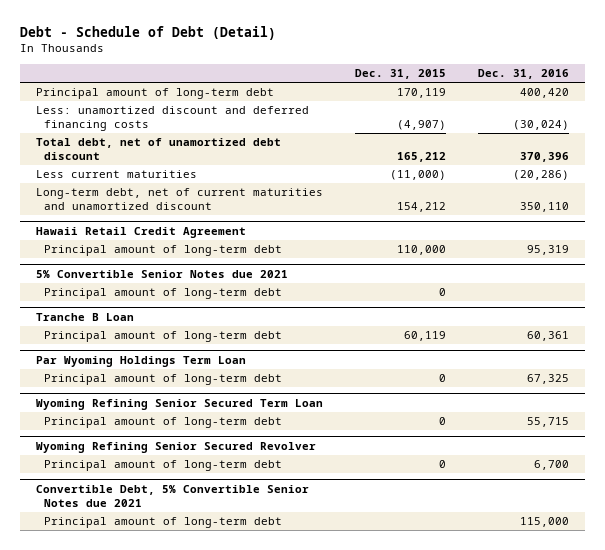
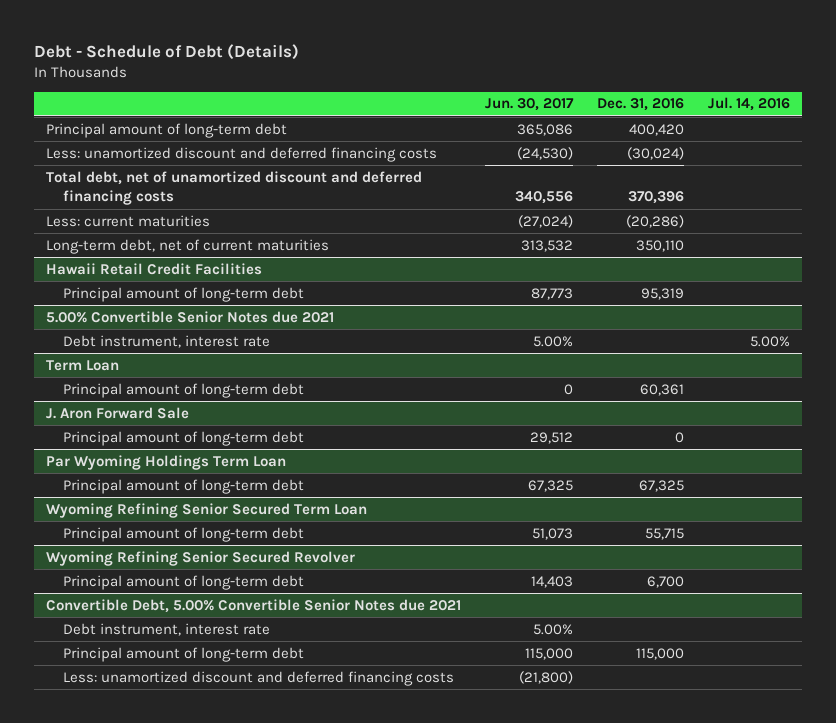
[19,26,276,41] Debt - Schedule of Debt (Detail) -> [33,43,299,60] Debt - Schedule of Debt (Details)
[354,68,446,79] Dec. 31, 2015 -> none
none -> [484,98,574,112] Jun. 30, 2017
none -> [707,97,790,112] Jul. 14, 2016
[35,138,281,160] Total debt, net of unamortized debt discount -> [45,170,422,206] Total debt, net of unamortized discount and deferred financing costs
[35,170,197,179] Less current maturities -> [45,214,210,227] Less: current maturities
[35,188,323,210] Long-term debt, net of current maturities and unamortized discount -> [45,238,329,254] Long-term debt, net of current maturities
[35,227,246,239] Hawaii Retail Credit Agreement -> [45,262,262,275] Hawaii Retail Credit Facilities
[44,288,283,300] Principal amount of long-term debt -> none
[35,270,288,279] 5% Convertible Senior Notes due 2021 -> [45,310,334,323] 5.00% Convertible Senior Notes due 2021
none -> [63,334,271,348] Debt instrument, interest rate
[35,313,134,322] Tranche B Loan -> [45,359,119,371] Term Loan
none -> [45,406,189,419] J. Aron Forward Sale
none -> [63,430,305,446] Principal amount of long-term debt
[35,485,309,507] Convertible Debt, 5% Convertible Senior Notes due 2021 -> [45,598,461,613] Convertible Debt, 5.00% Convertible Senior Notes due 2021
none -> [63,622,271,636] Debt instrument, interest rate
none -> [63,670,455,686] Less: unamortized discount and deferred financing costs

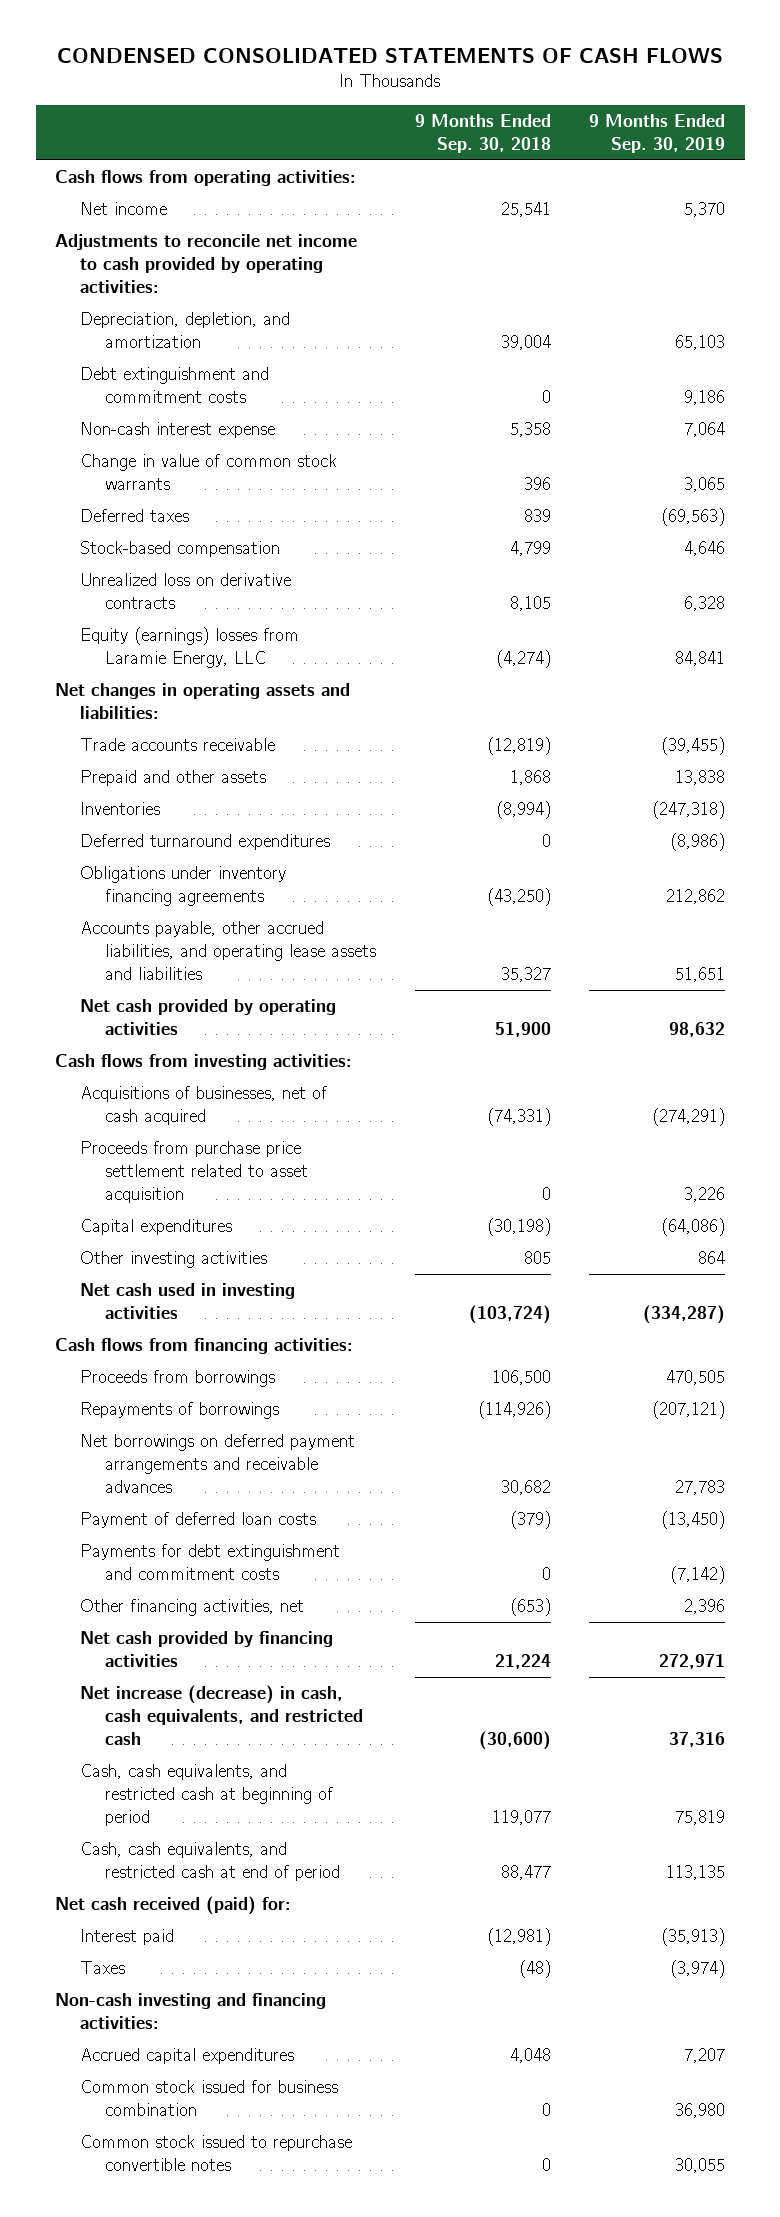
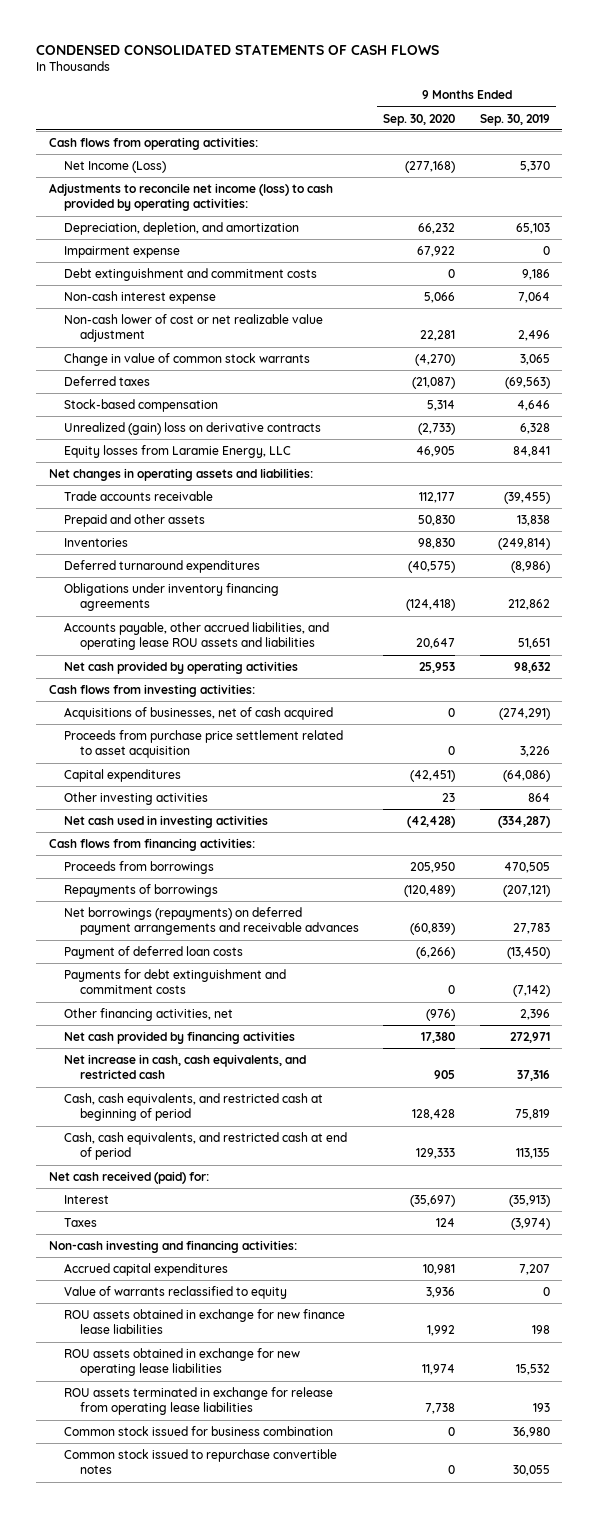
[414,114,551,154] 9 Months Ended Sep. 30, 2018 -> none
none -> [383,113,456,126] Sep. 30, 2020
[80,202,168,216] Net income -> [64,160,167,173] Net Income (Loss)
[54,234,357,293] Adjustments to reconcile net income to cash provided by operating activities: -> [48,182,333,212] Adjustments to reconcile net income (loss) to cash provided by operating activities:
none -> [64,245,181,258] Impairment expense
none -> [64,313,324,343] Non-cash lower of cost or net realizable value adjustment
[80,573,292,609] Unrealized loss on derivative contracts -> [64,421,322,435] Unrealized (gain) loss on derivative contracts
[80,627,300,668] Equity (earnings) losses from Laramie Energy, LLC -> [64,444,292,458] Equity losses from Laramie Energy, LLC
[652,801,726,820] (247,318) -> [498,537,551,550] (249,814)
[80,921,377,980] Accounts payable, other accrued liabilities, and operating lease assets and liabilities -> [64,621,330,651] Accounts payable, other accrued liabilities, and operating lease ROU assets and liabilities
[80,1434,356,1493] Net borrowings on deferred payment arrangements and receivable advances -> [64,906,359,936] Net borrowings (repayments) on deferred payment arrangements and receivable advances
[80,1685,364,1745] Net increase (decrease) in cash, cash equivalents, and restricted cash -> [64,1053,307,1080] Net increase in cash, cash equivalents, and restricted cash
[80,1929,175,1946] Interest paid -> [64,1194,110,1204] Interest
none -> [64,1285,288,1299] Value of warrants reclassified to equity
none -> [64,1308,346,1335] ROU assets obtained in exchange for new finance lease liabilities
none -> [64,1347,301,1377] ROU assets obtained in exchange for new operating lease liabilities
none -> [64,1386,334,1416] ROU assets terminated in exchange for release from operating lease liabilities

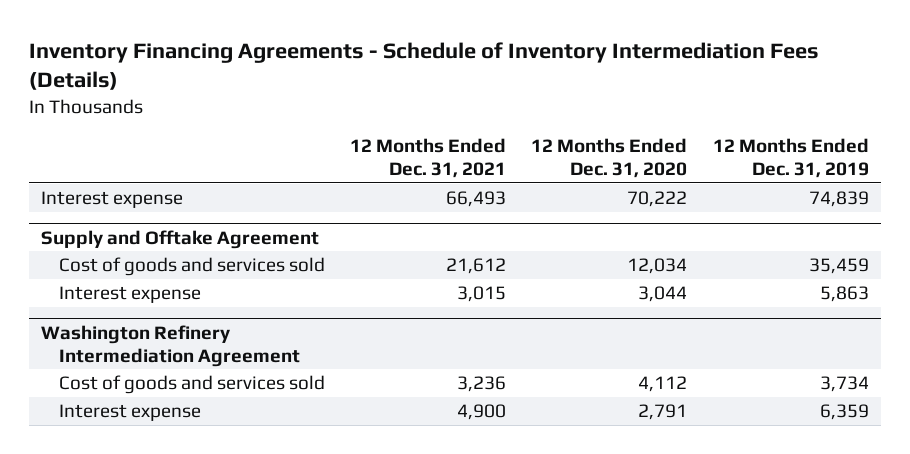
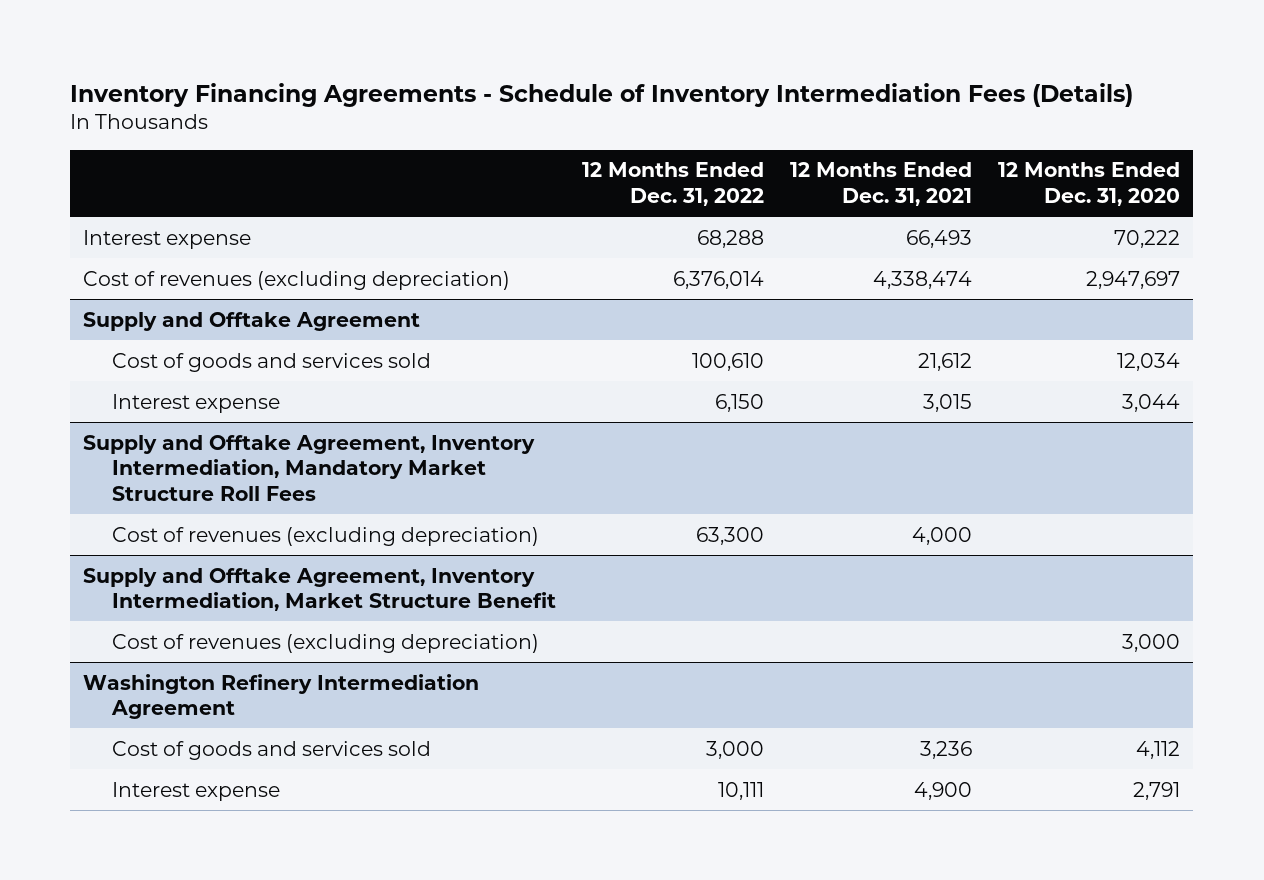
[712,137,869,178] 12 Months Ended Dec. 31, 2019 -> none
none -> [582,162,765,206] 12 Months Ended Dec. 31, 2022
none -> [83,270,511,290] Cost of revenues (excluding depreciation)
none -> [83,434,536,501] Supply and Offtake Agreement, Inventory Intermediation, Mandatory Market Structure Roll Fees
none -> [111,526,539,546] Cost of revenues (excluding depreciation)
none -> [83,567,556,612] Supply and Offtake Agreement, Inventory Intermediation, Market Structure Benefit
none -> [111,633,539,653] Cost of revenues (excluding depreciation)

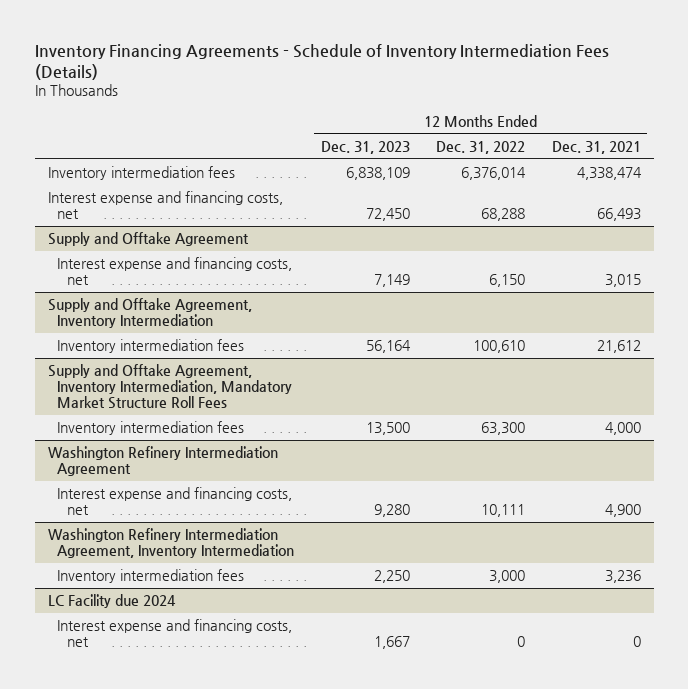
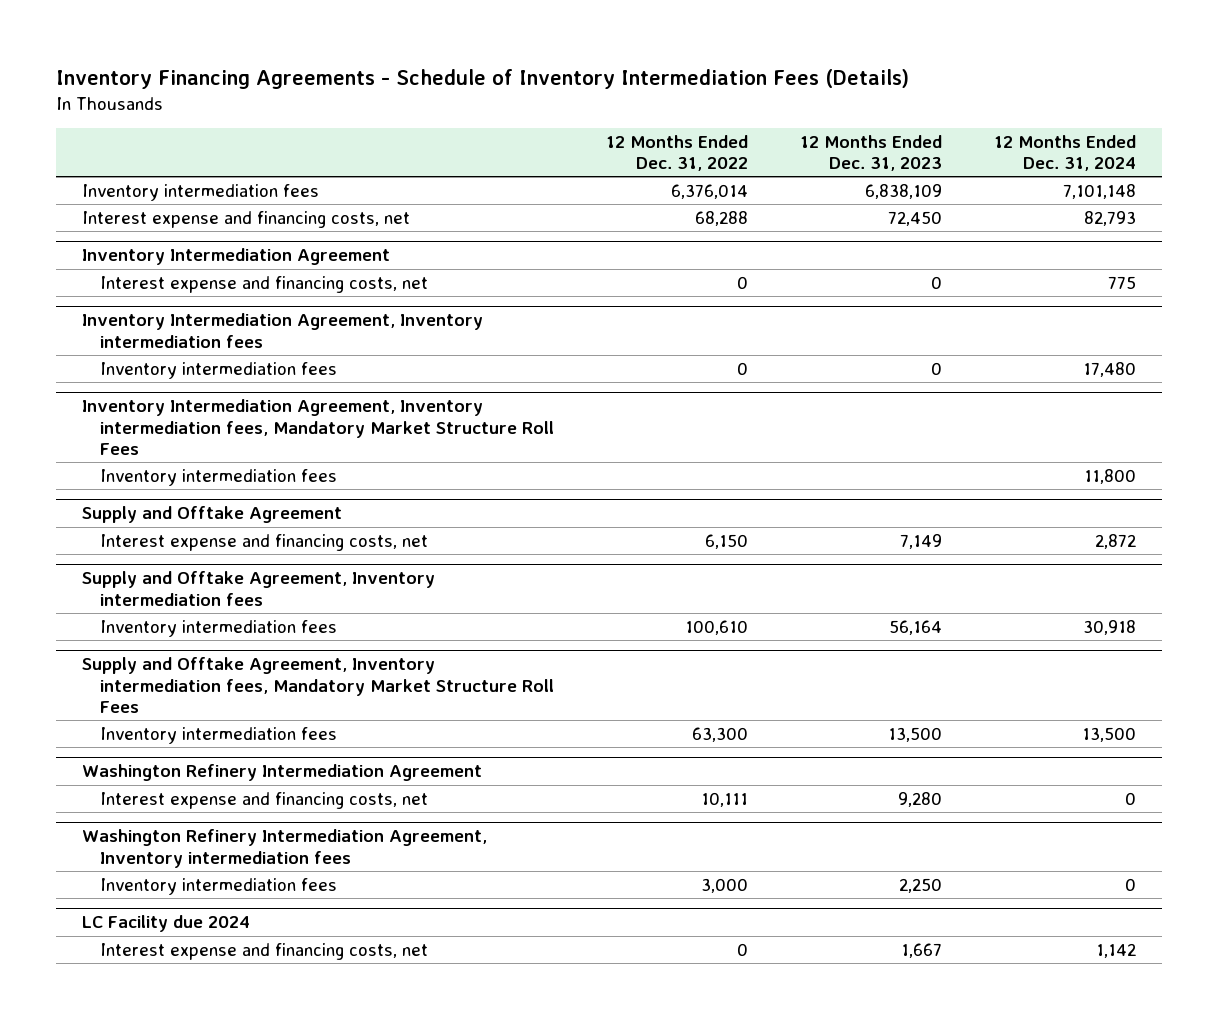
[551,141,641,155] Dec. 31, 2021 -> none
none -> [994,134,1137,172] 12 Months Ended Dec. 31, 2024
none -> [82,248,391,266] Inventory Intermediation Agreement
none -> [99,275,428,293] Interest expense and financing costs, net
none -> [82,313,484,348] Inventory Intermediation Agreement, Inventory intermediation fees
none -> [99,361,337,379] Inventory intermediation fees
none -> [82,399,554,456] Inventory Intermediation Agreement, Inventory intermediation fees, Mandatory Market Structure Roll Fees
none -> [99,468,337,486] Inventory intermediation fees
[47,298,252,329] Supply and Offtake Agreement, Inventory Intermediation -> [82,571,436,606] Supply and Offtake Agreement, Inventory intermediation fees
[47,364,293,410] Supply and Offtake Agreement, Inventory Intermediation, Mandatory Market Structure Roll Fees -> [82,657,554,714] Supply and Offtake Agreement, Inventory intermediation fees, Mandatory Market Structure Roll Fees
[47,528,295,559] Washington Refinery Intermediation Agreement, Inventory Intermediation -> [82,829,488,868] Washington Refinery Intermediation Agreement, Inventory intermediation fees

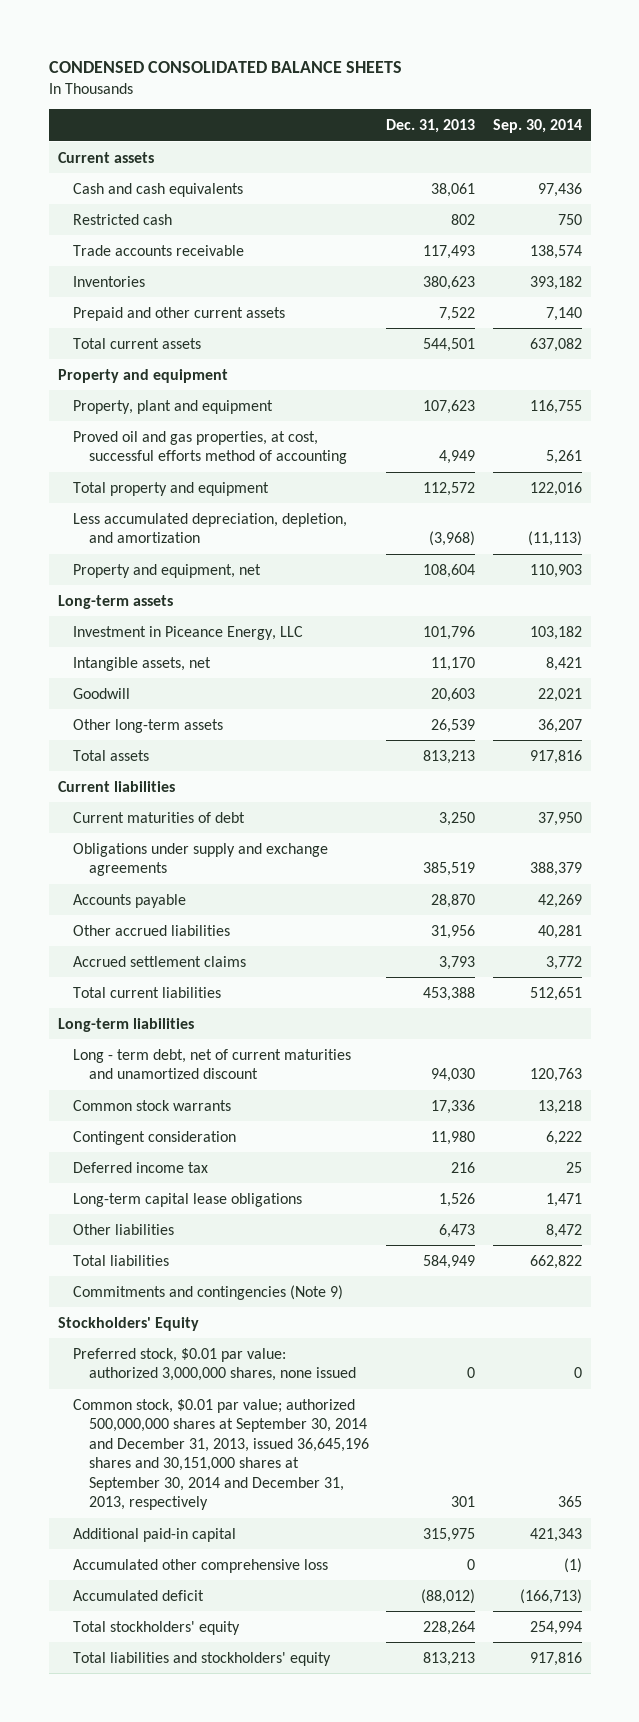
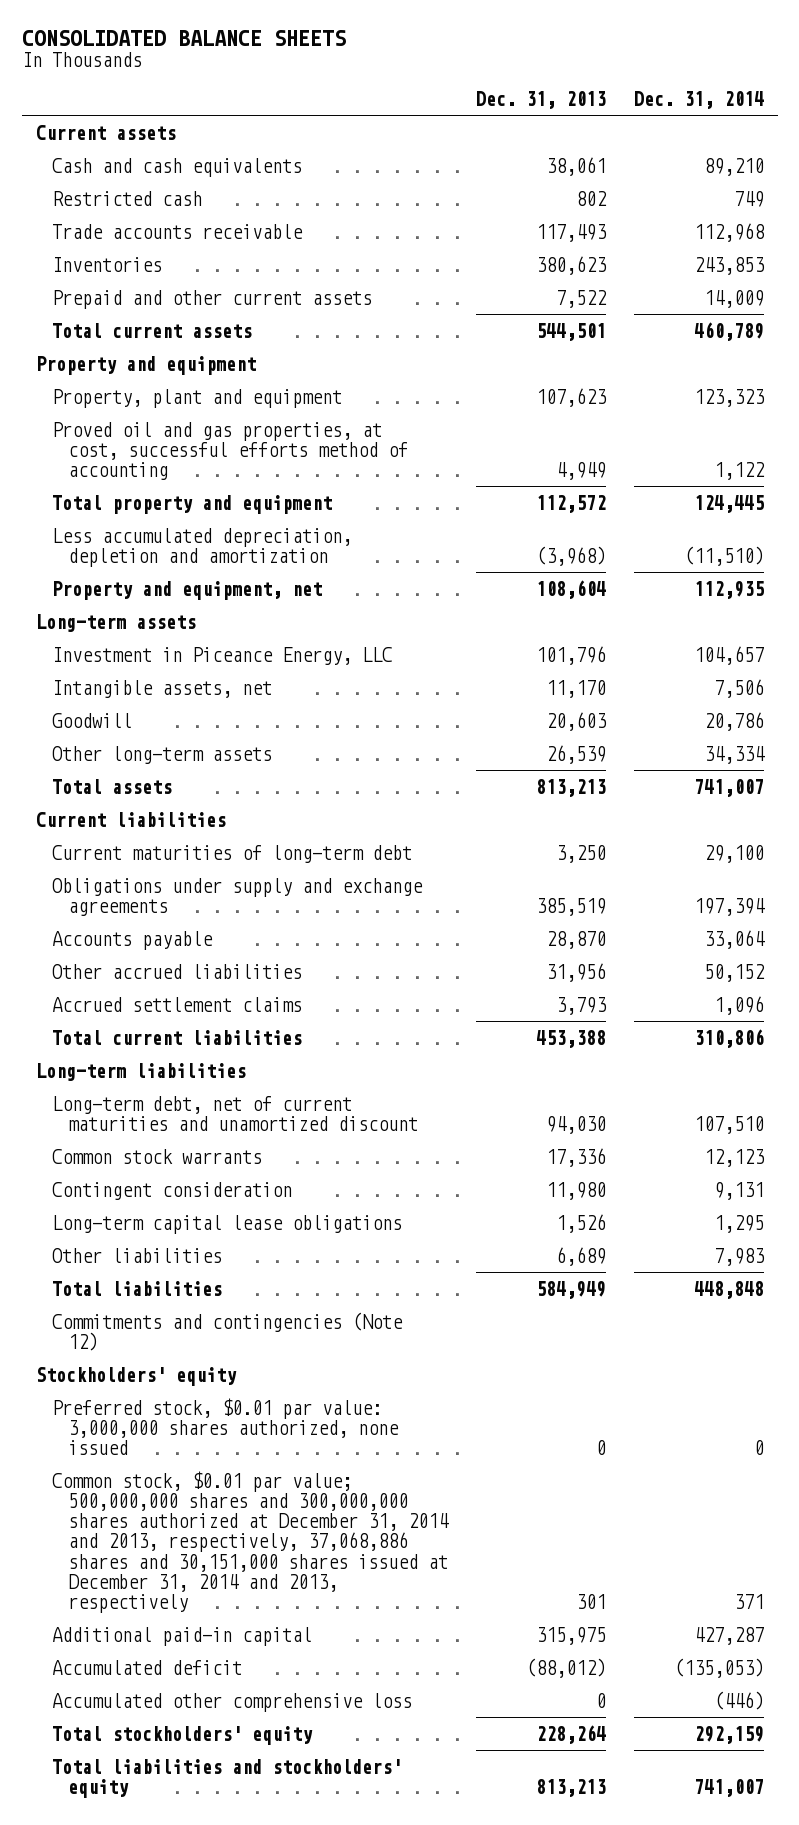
[48,60,402,73] CONDENSED CONSOLIDATED BALANCE SHEETS -> [21,29,346,46] CONSOLIDATED BALANCE SHEETS
[492,119,582,134] Sep. 30, 2014 -> none
none -> [633,91,764,110] Dec. 31, 2014
[73,512,348,544] Less accumulated depreciation, depletion, and amortization -> [51,527,352,567] Less accumulated depreciation, depletion and amortization
[73,811,246,823] Current maturities of debt -> [51,844,412,863] Current maturities of long-term debt
[73,1048,352,1080] Long - term debt, net of current maturities and unamortized discount -> [51,1095,418,1131] Long-term debt, net of current maturities and unamortized discount
[73,1161,209,1173] Deferred income tax -> none
[439,1223,476,1238] 6,473 -> [555,1246,606,1266] 6,689
[73,1284,344,1300] Commitments and contingencies (Note 9) -> [51,1311,403,1351] Commitments and contingencies (Note 12)
[57,1316,199,1331] Stockholders' Equity -> [35,1366,237,1386] Stockholders' equity
[73,1347,356,1382] Preferred stock, $0.01 par value: authorized 3,000,000 shares, none issued -> [51,1397,399,1456] Preferred stock, $0.01 par value: 3,000,000 shares authorized, none issued
[73,1398,369,1511] Common stock, $0.01 par value; authorized 500,000,000 shares at September 30, 2014 and December 31, 2013, issued 36,645,196 shares and 30,151,000 shares at September 30, 2014 and December 31, 2013, respectively -> [51,1470,449,1614] Common stock, $0.01 par value; 500,000,000 shares and 300,000,000 shares authorized at December 31, 2014 and 2013, respectively, 37,068,886 shares and 30,151,000 shares issued at December 31, 2014 and 2013, respectively
[73,1558,329,1573] Accumulated other comprehensive loss -> [51,1692,412,1712] Accumulated other comprehensive loss

